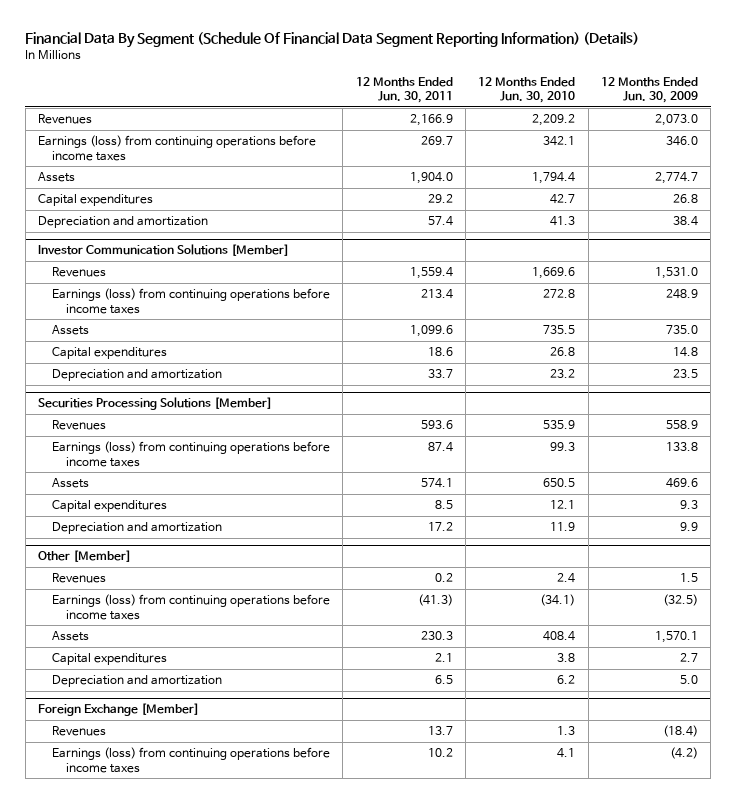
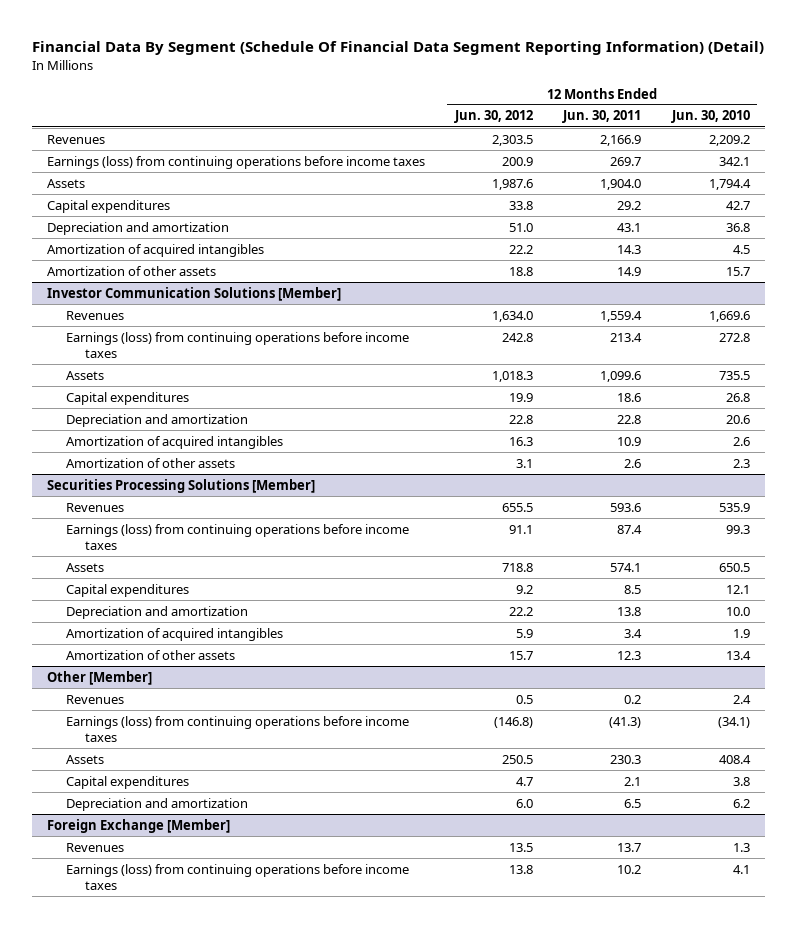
[25,32,640,49] Financial Data By Segment (Schedule Of Financial Data Segment Reporting Information) (Details) -> [31,40,764,55] Financial Data By Segment (Schedule Of Financial Data Segment Reporting Information) (Detail)
[600,76,698,104] 12 Months Ended Jun. 30, 2009 -> none
none -> [454,110,534,124] Jun. 30, 2012
[427,216,453,227] 57.4 -> [617,222,642,232] 43.1
[550,216,576,227] 41.3 -> [725,222,750,232] 36.8
none -> [46,243,264,257] Amortization of acquired intangibles
none -> [46,265,216,276] Amortization of other assets
[427,369,453,379] 33.7 -> [617,414,642,424] 22.8
[550,369,576,379] 23.2 -> [725,414,750,424] 20.6
none -> [66,435,284,449] Amortization of acquired intangibles
none -> [66,457,236,468] Amortization of other assets
[427,522,453,532] 17.2 -> [617,606,642,616] 13.8
[550,522,576,532] 11.9 -> [725,606,750,616] 10.0
none -> [66,627,284,641] Amortization of acquired intangibles
none -> [66,649,236,660] Amortization of other assets

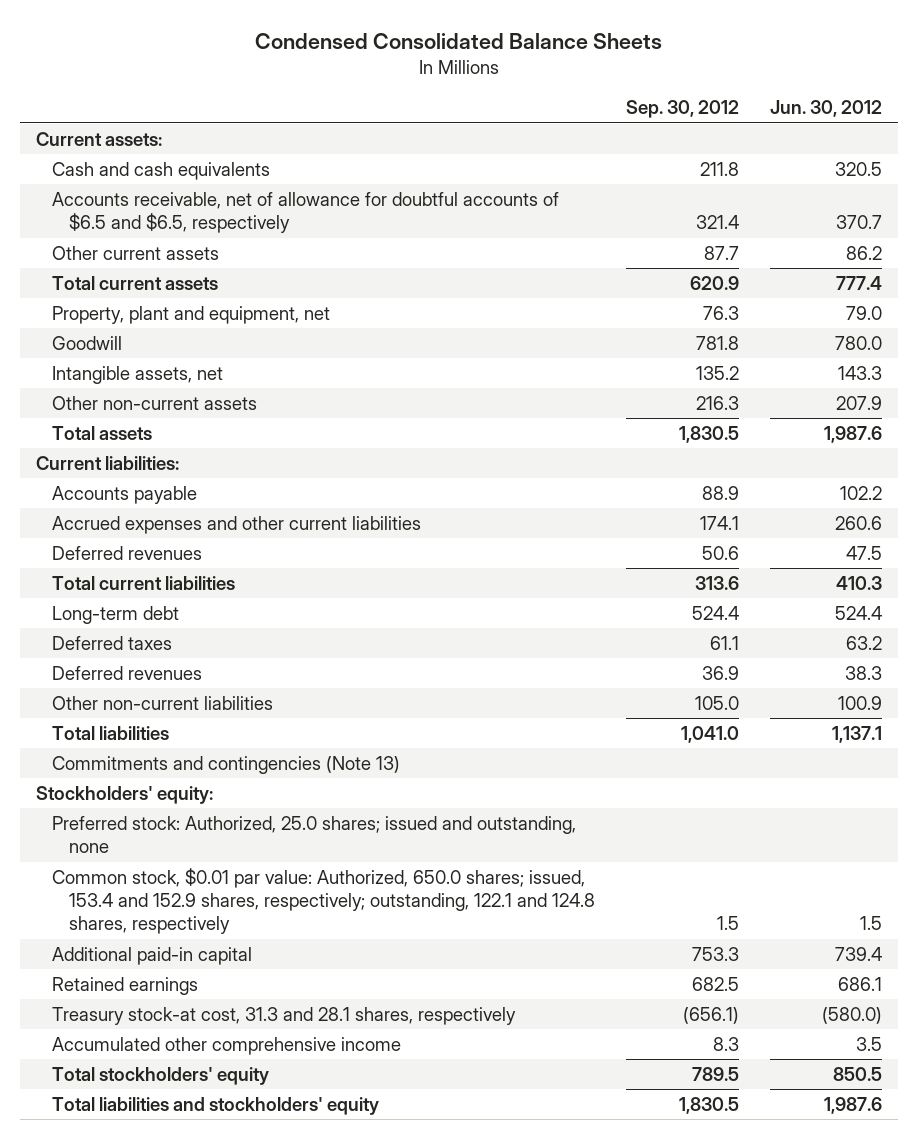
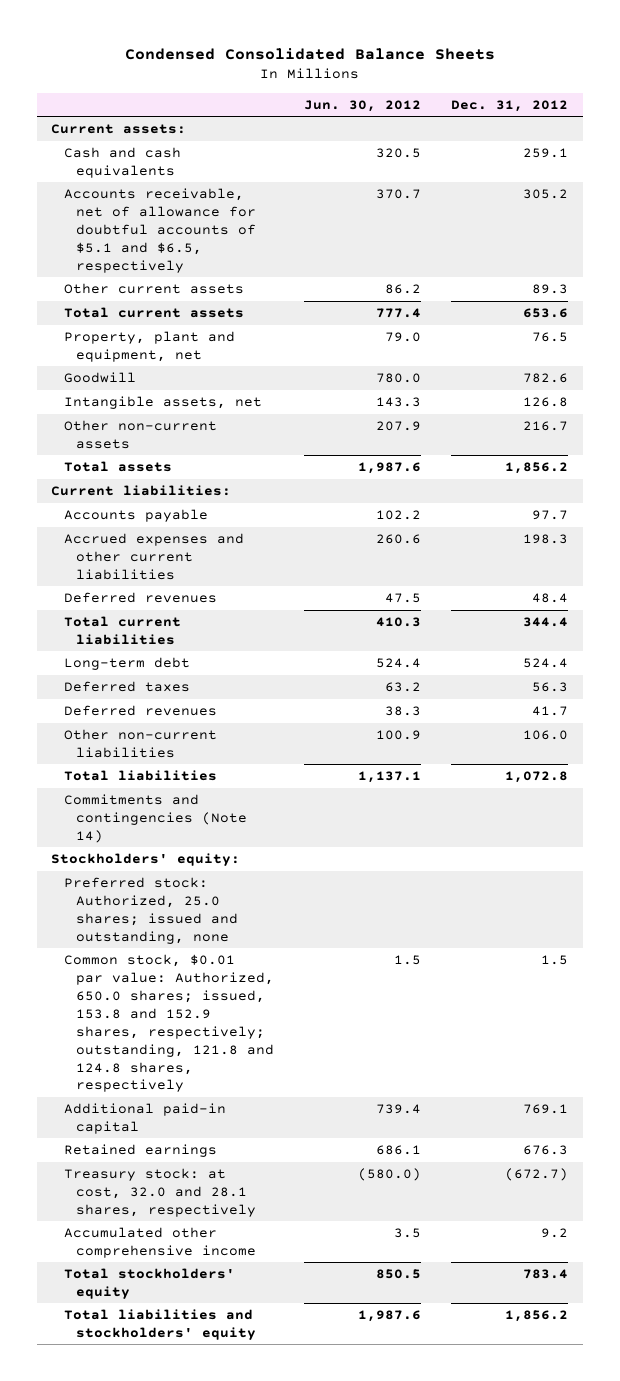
[626,100,740,119] Sep. 30, 2012 -> none
none -> [451,99,569,112] Dec. 31, 2012
[52,191,560,234] Accounts receivable, net of allowance for doubtful accounts of $6.5 and $6.5, respectively -> [63,188,257,273] Accounts receivable, net of allowance for doubtful accounts of $5.1 and $6.5, respectively
[52,755,401,774] Commitments and contingencies (Note 13) -> [63,794,248,843] Commitments and contingencies (Note 14)
[52,867,595,935] Common stock, $0.01 par value: Authorized, 650.0 shares; issued, 153.4 and 152.9 shares, respectively; outstanding, 122.1 and 124.8 shares, respectively -> [63,954,275,1093] Common stock, $0.01 par value: Authorized, 650.0 shares; issued, 153.8 and 152.9 shares, respectively; outstanding, 121.8 and 124.8 shares, respectively
[52,1006,517,1025] Treasury stock-at cost, 31.3 and 28.1 shares, respectively -> [63,1168,257,1217] Treasury stock: at cost, 32.0 and 28.1 shares, respectively

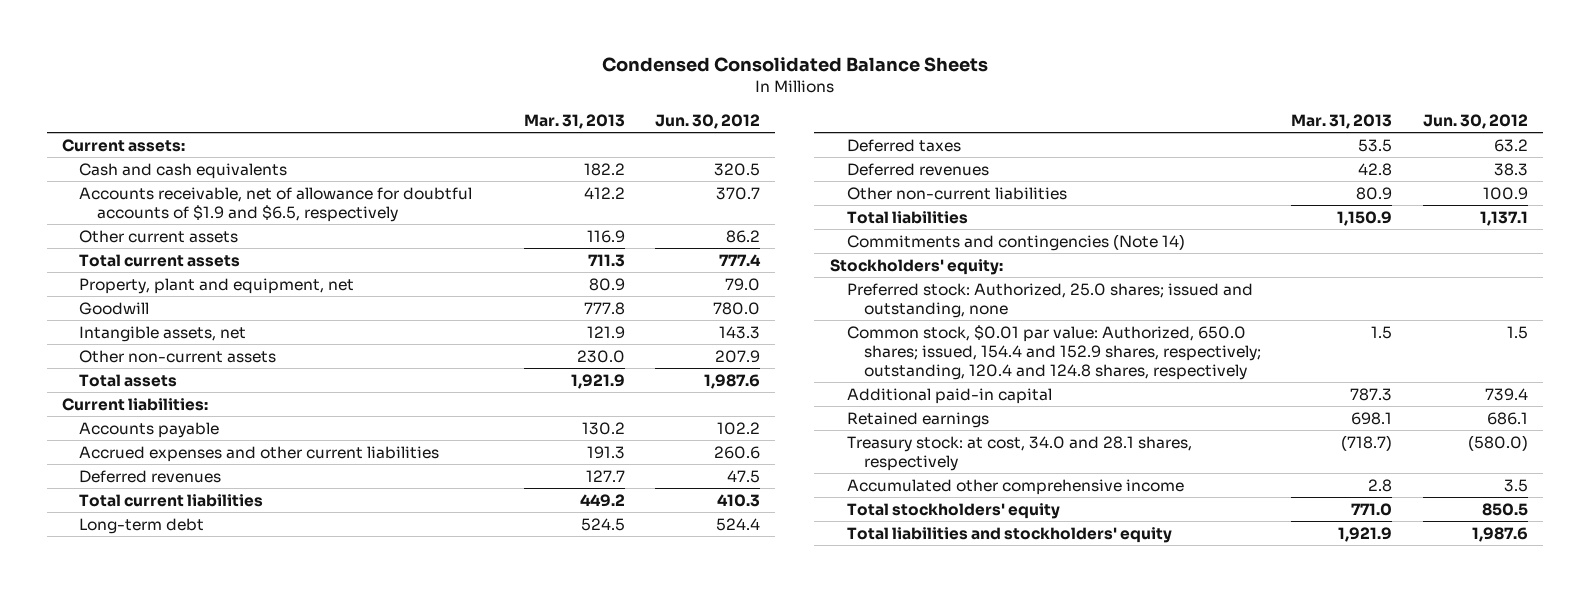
[451,99,569,112] Dec. 31, 2012 -> none
none -> [524,113,626,129] Mar. 31, 2013
[63,188,257,273] Accounts receivable, net of allowance for doubtful accounts of $5.1 and $6.5, respectively -> [79,186,473,222] Accounts receivable, net of allowance for doubtful accounts of $1.9 and $6.5, respectively
[63,954,275,1093] Common stock, $0.01 par value: Authorized, 650.0 shares; issued, 153.8 and 152.9 shares, respectively; outstanding, 121.8 and 124.8 shares, respectively -> [846,324,1262,380] Common stock, $0.01 par value: Authorized, 650.0 shares; issued, 154.4 and 152.9 shares, respectively; outstanding, 120.4 and 124.8 shares, respectively
[63,1168,257,1217] Treasury stock: at cost, 32.0 and 28.1 shares, respectively -> [846,435,1192,471] Treasury stock: at cost, 34.0 and 28.1 shares, respectively

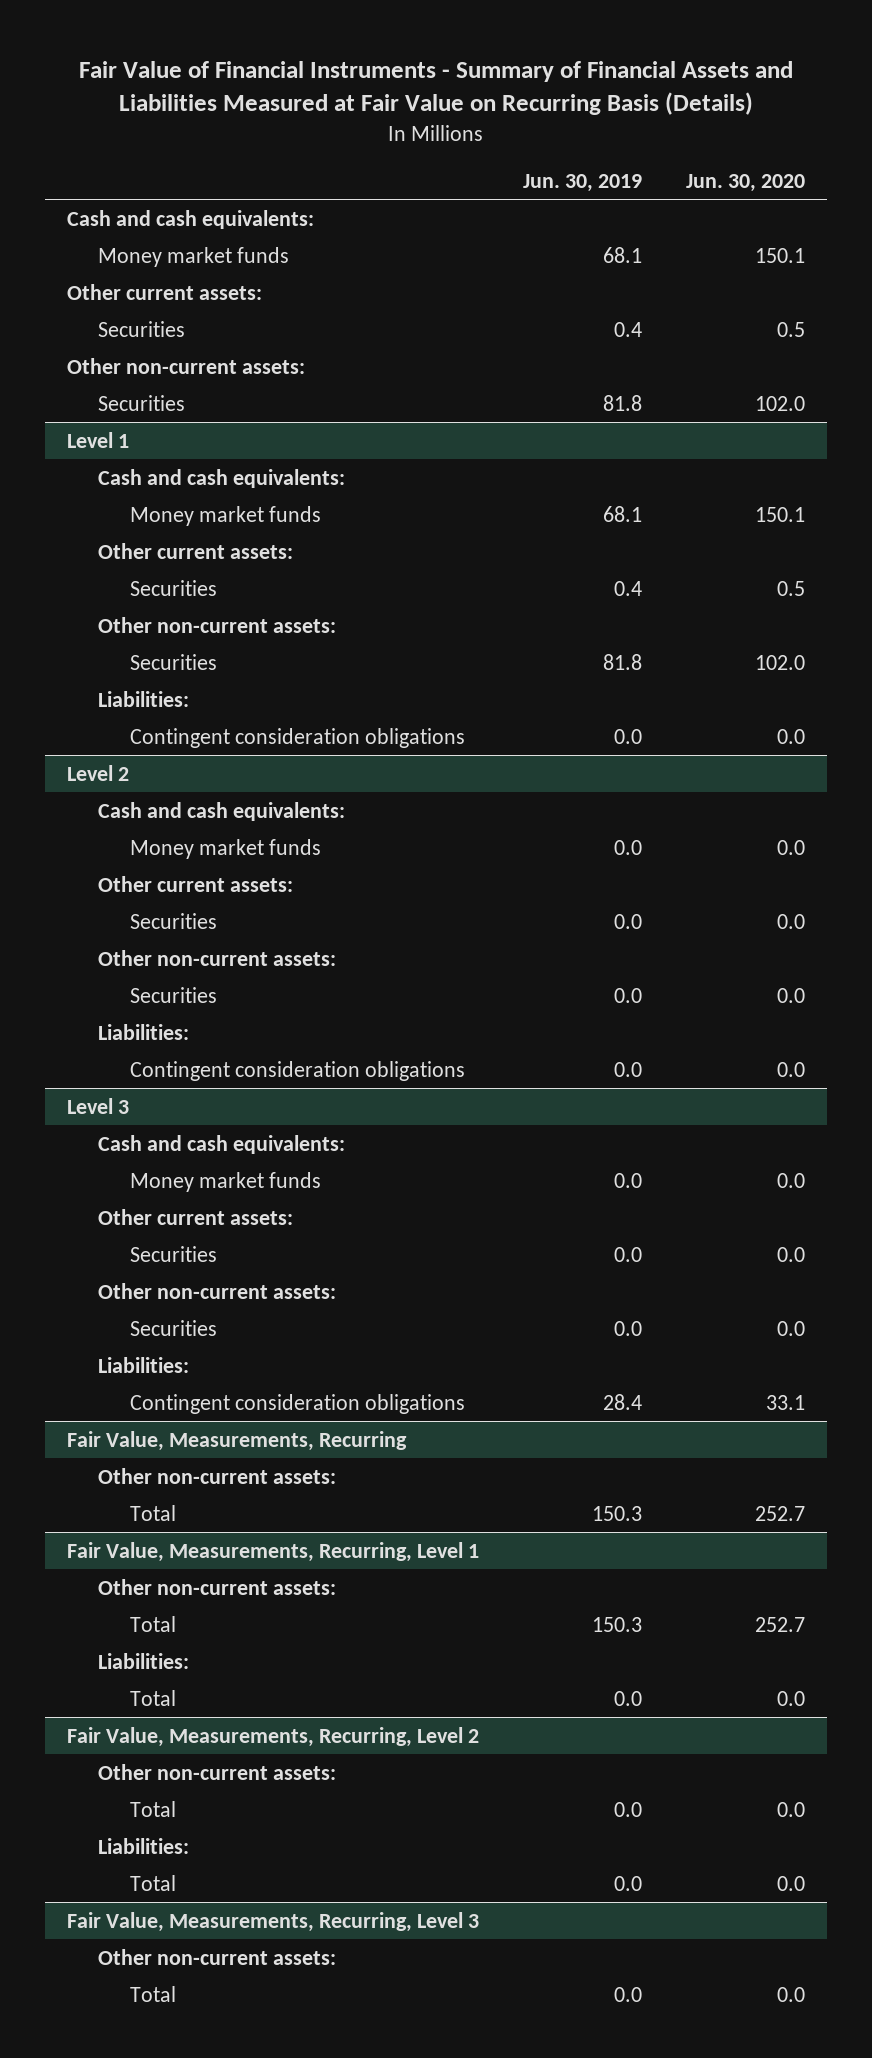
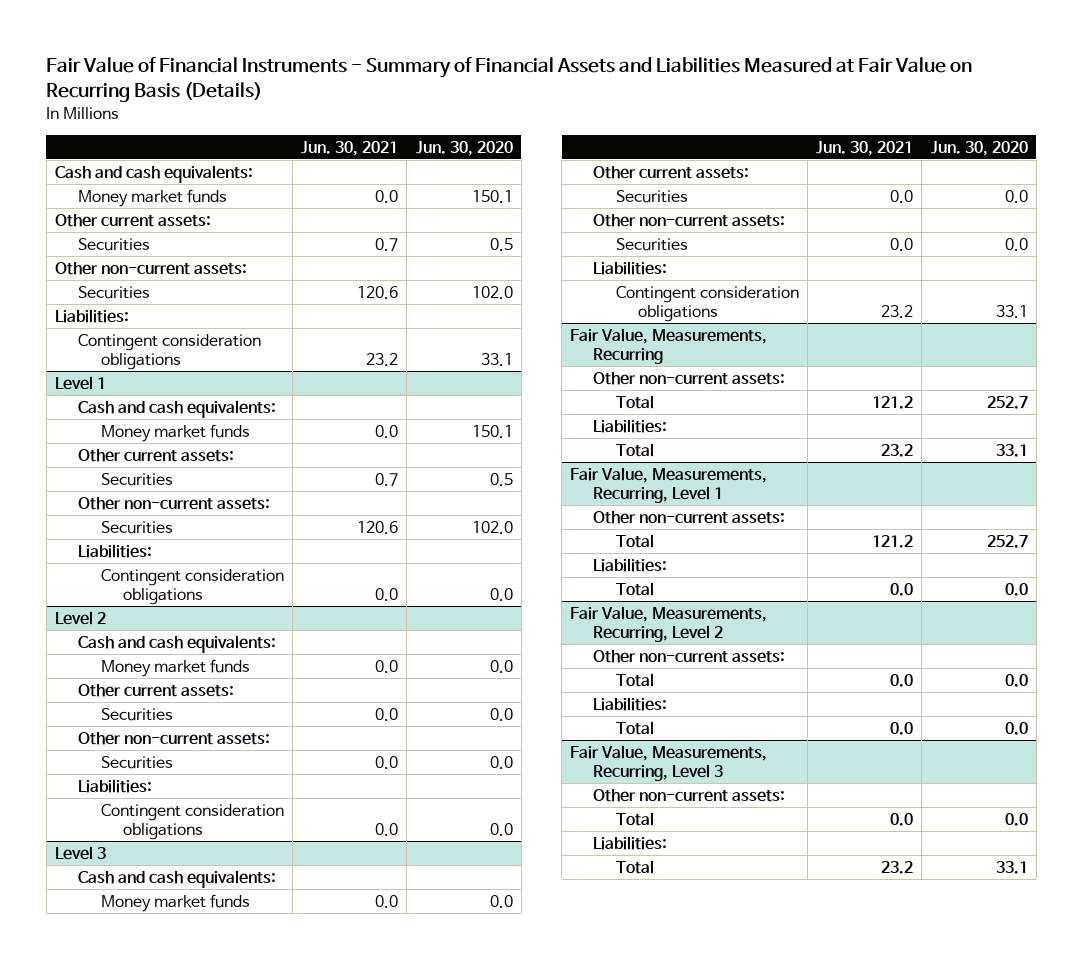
[522,173,642,192] Jun. 30, 2019 -> none
none -> [301,140,399,156] Jun. 30, 2021
none -> [55,308,130,323] Liabilities:
none -> [77,333,261,370] Contingent consideration obligations
none -> [593,418,668,433] Liabilities:
none -> [615,442,654,457] Total
none -> [593,835,668,850] Liabilities:
none -> [615,859,654,874] Total

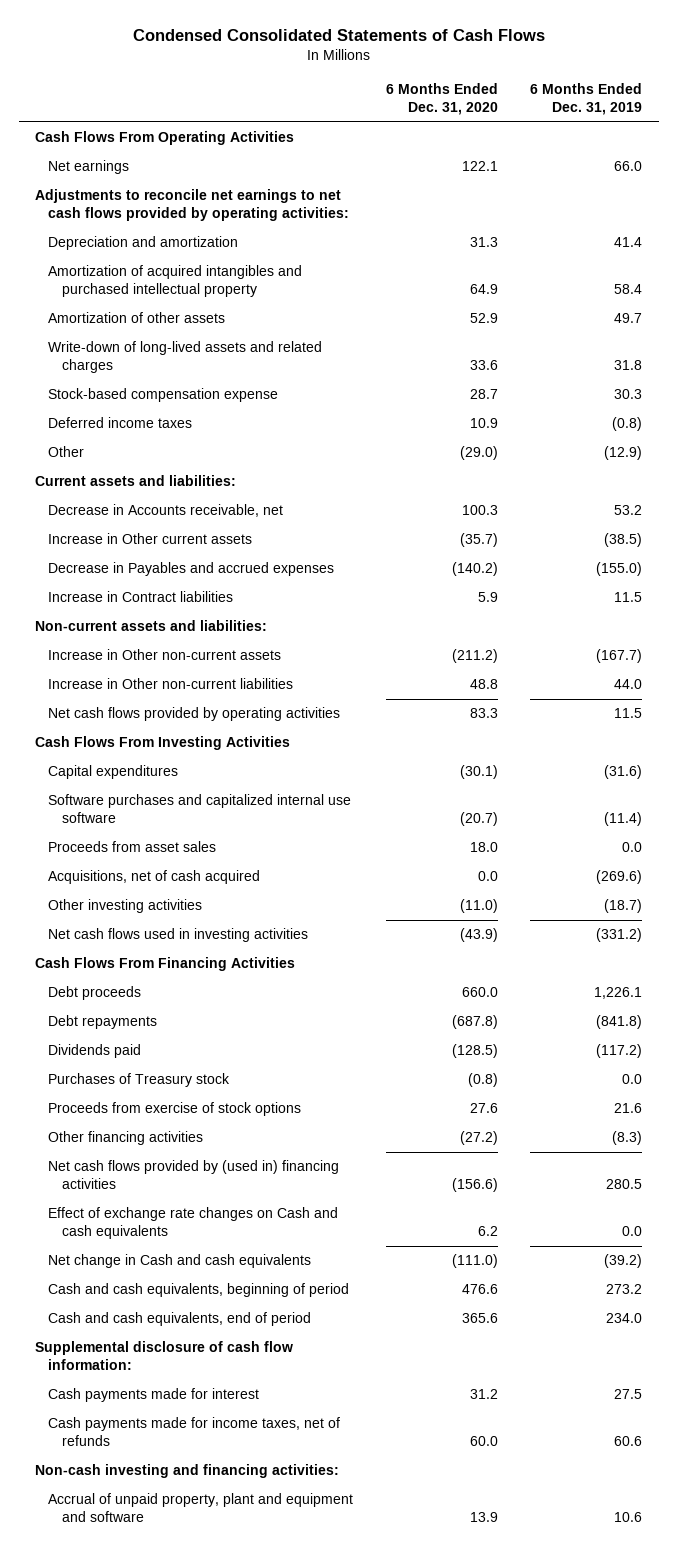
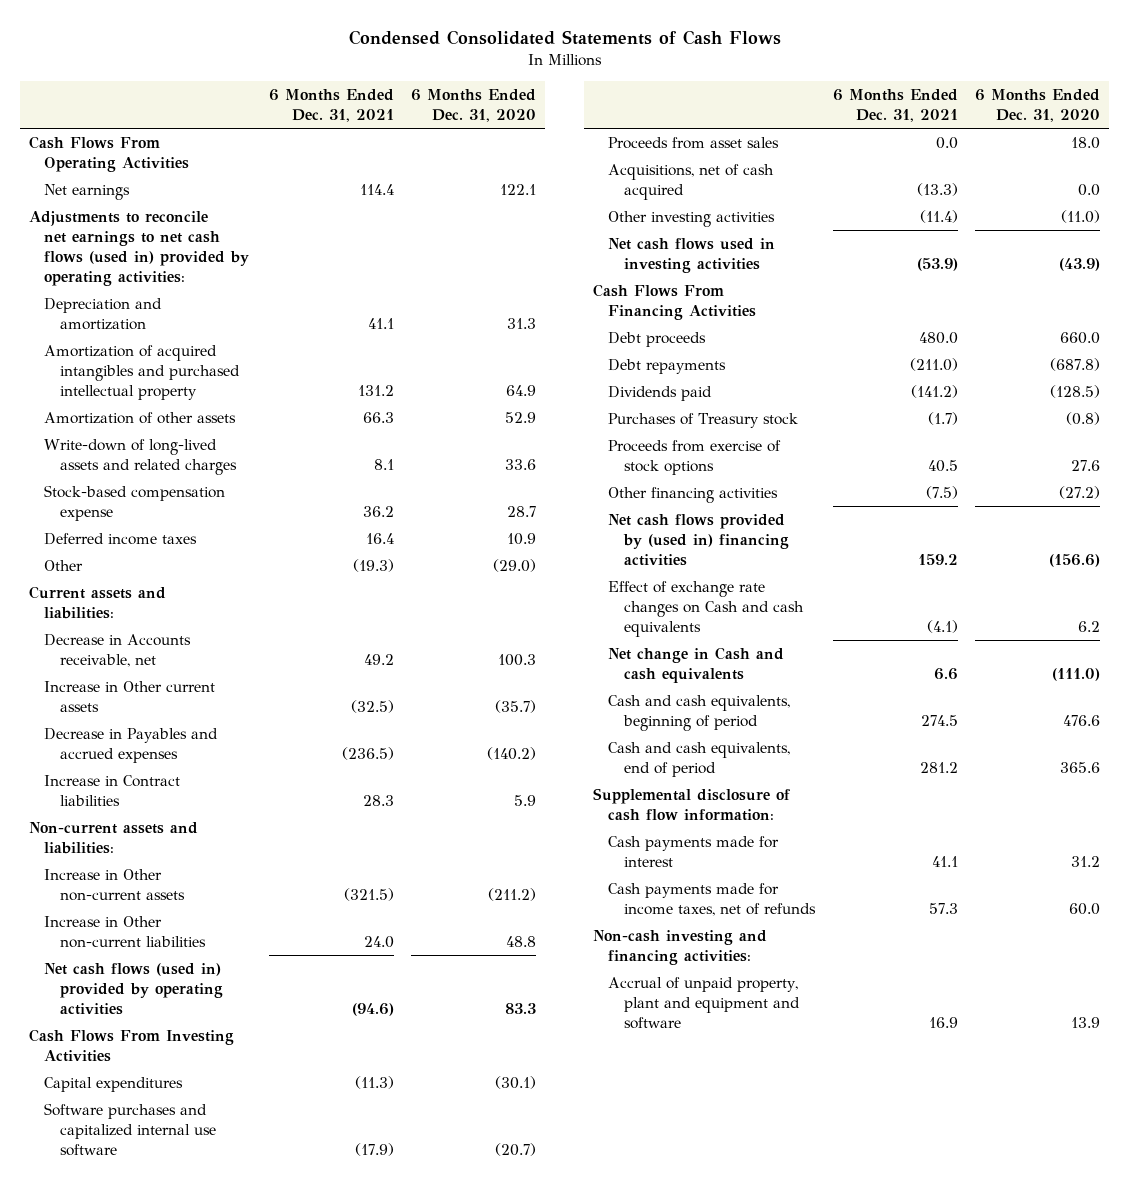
[530,83,643,115] 6 Months Ended Dec. 31, 2019 -> none
none -> [268,89,394,122] 6 Months Ended Dec. 31, 2021
[35,189,350,222] Adjustments to reconcile net earnings to net cash flows provided by operating activities: -> [29,211,250,286] Adjustments to reconcile net earnings to net cash flows (used in) provided by operating activities:
[48,707,341,722] Net cash flows provided by operating activities -> [44,963,223,1015] Net cash flows (used in) provided by operating activities

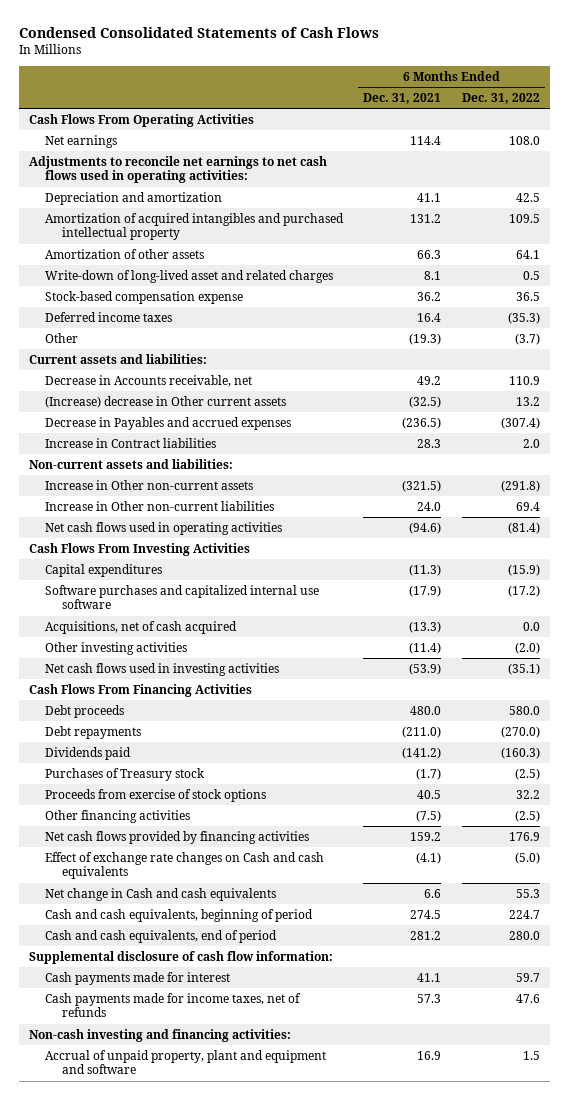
[411,89,537,122] 6 Months Ended Dec. 31, 2020 -> none
none -> [461,93,540,105] Dec. 31, 2022
[29,211,250,286] Adjustments to reconcile net earnings to net cash flows (used in) provided by operating activities: -> [28,155,327,184] Adjustments to reconcile net earnings to net cash flows used in operating activities:
[44,439,237,475] Write-down of long-lived assets and related charges -> [45,269,334,283] Write-down of long-lived asset and related charges
[44,681,216,712] Increase in Other current assets -> [45,395,287,408] (Increase) decrease in Other current assets
[44,963,223,1015] Net cash flows (used in) provided by operating activities -> [45,521,283,535] Net cash flows used in operating activities
[608,137,780,150] Proceeds from asset sales -> none
[608,514,789,566] Net cash flows provided by (used in) financing activities -> [45,830,310,844] Net cash flows provided by financing activities

